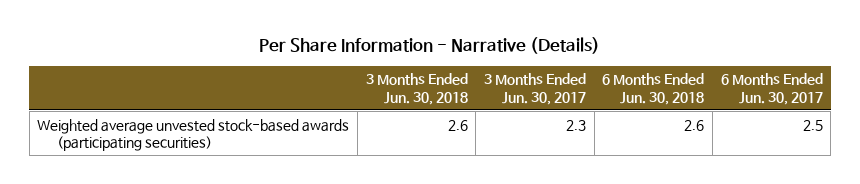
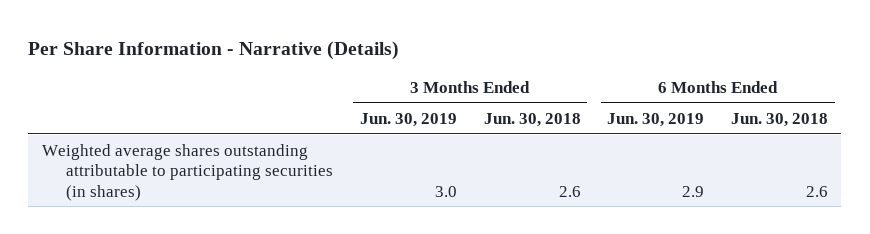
[484,73,587,105] 3 Months Ended Jun. 30, 2017 -> none
[720,73,823,105] 6 Months Ended Jun. 30, 2017 -> none
none -> [359,112,457,127] Jun. 30, 2019
none -> [607,112,705,127] Jun. 30, 2019
[37,118,350,152] Weighted average unvested stock-based awards (participating securities) -> [41,143,334,201] Weighted average shares outstanding attributable to participating securities (in shares)

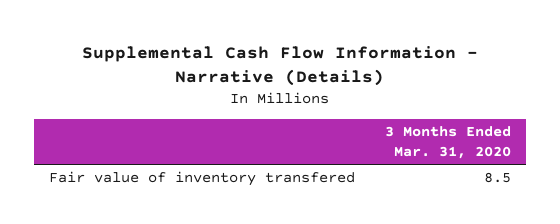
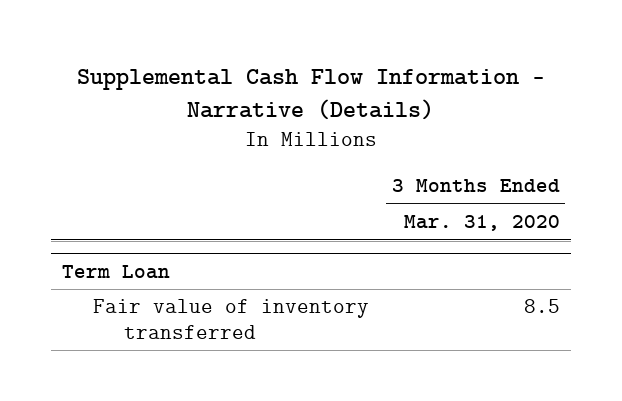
none -> [61,265,170,280] Term Loan
[49,171,356,187] Fair value of inventory transfered -> [93,299,370,339] Fair value of inventory transferred

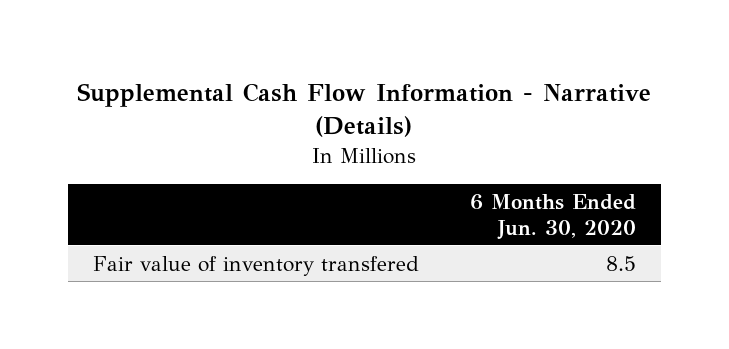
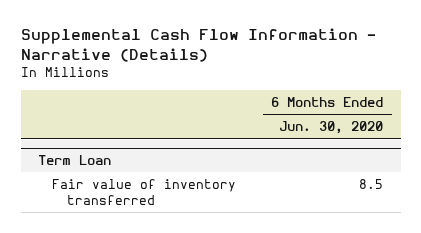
none -> [38,155,112,166] Term Loan
[93,255,420,276] Fair value of inventory transfered -> [52,179,237,206] Fair value of inventory transferred

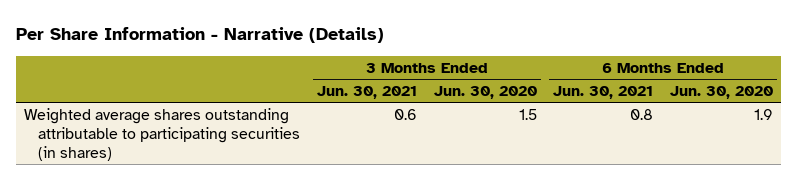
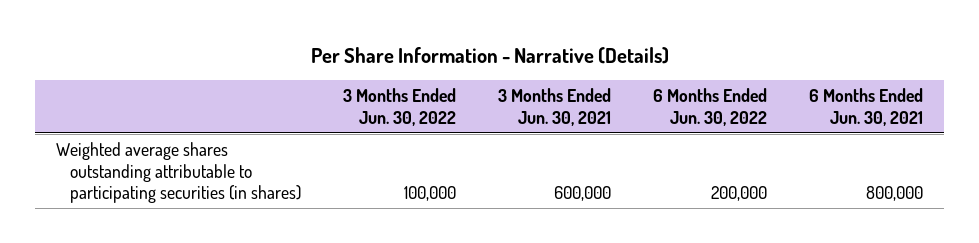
[433,86,537,100] Jun. 30, 2020 -> none
[670,86,774,100] Jun. 30, 2020 -> none
none -> [342,88,456,126] 3 Months Ended Jun. 30, 2022
none -> [652,88,767,126] 6 Months Ended Jun. 30, 2022
[393,108,417,120] 0.6 -> [553,185,611,201] 600,000
[630,108,654,120] 0.8 -> [865,185,923,201] 800,000

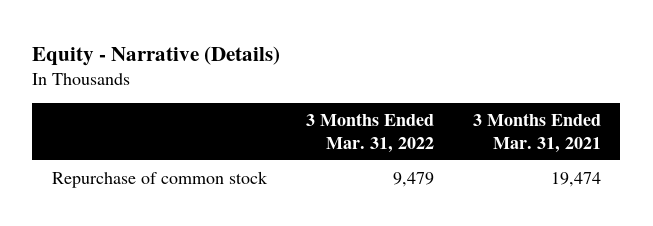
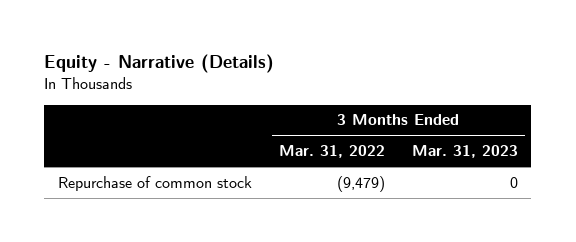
[472,113,601,154] 3 Months Ended Mar. 31, 2021 -> none
none -> [411,145,518,159] Mar. 31, 2023
[392,171,434,187] 9,479 -> [336,175,385,192] (9,479)

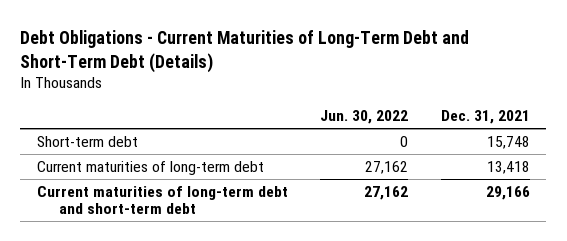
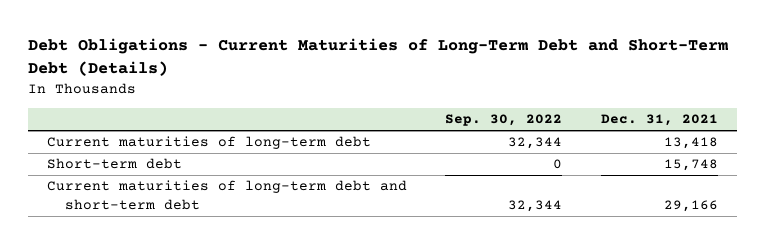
[320,110,409,125] Jun. 30, 2022 -> none
none -> [445,114,563,127] Sep. 30, 2022
[36,135,138,147] Short-term debt -> [46,158,182,170] Short-term debt

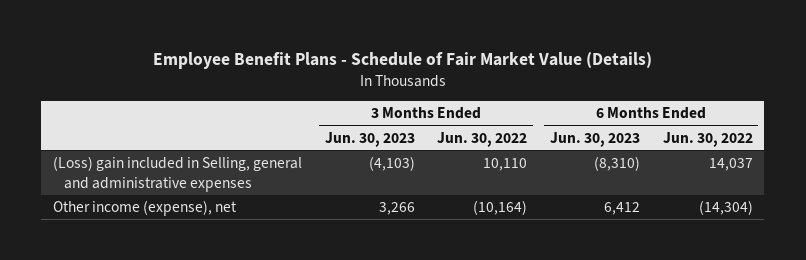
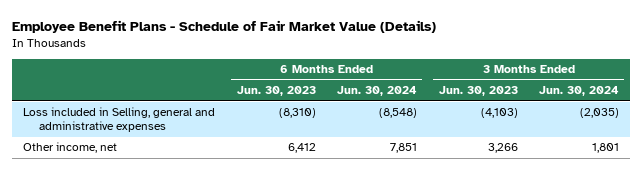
[437,131,528,147] Jun. 30, 2022 -> none
[662,131,753,147] Jun. 30, 2022 -> none
none -> [337,86,418,97] Jun. 30, 2024
none -> [539,86,620,97] Jun. 30, 2024
[52,156,302,192] (Loss) gain included in Selling, general and administrative expenses -> [23,107,216,133] Loss included in Selling, general and administrative expenses
[52,200,237,217] Other income (expense), net -> [23,142,118,154] Other income, net

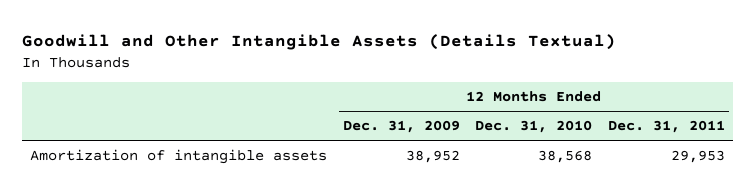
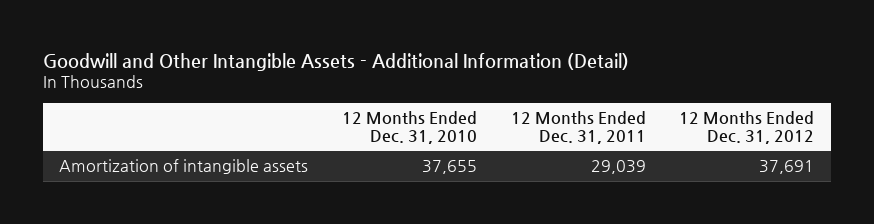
[22,34,617,51] Goodwill and Other Intangible Assets (Details Textual) -> [42,52,629,71] Goodwill and Other Intangible Assets - Additional Information (Detail)
[342,120,460,134] Dec. 31, 2009 -> none
none -> [679,110,815,144] 12 Months Ended Dec. 31, 2012
[538,150,593,164] 38,568 -> [422,160,478,175] 37,655
[671,150,726,164] 29,953 -> [590,160,646,175] 29,039

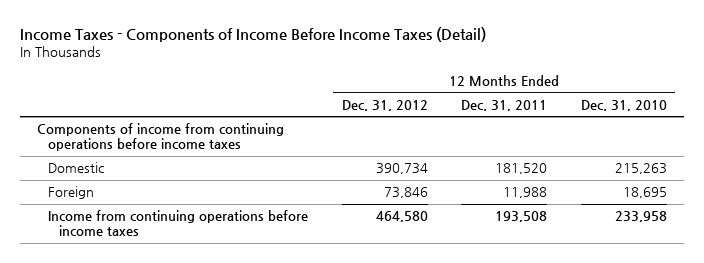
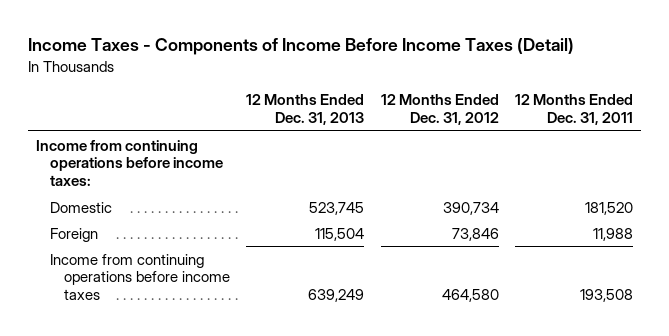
[580,99,667,111] Dec. 31, 2010 -> none
none -> [246,94,365,126] 12 Months Ended Dec. 31, 2013
[36,123,284,152] Components of income from continuing operations before income taxes -> [36,139,224,187] Income from continuing operations before income taxes:

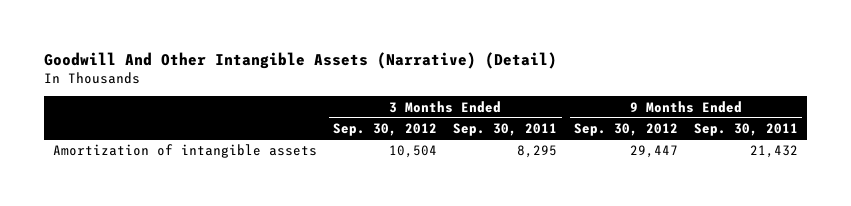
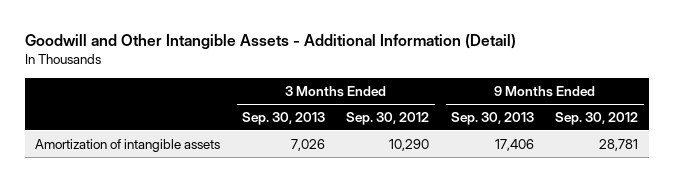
[44,52,558,70] Goodwill And Other Intangible Assets (Narrative) (Detail) -> [24,33,516,49] Goodwill and Other Intangible Assets - Additional Information (Detail)
[453,123,558,137] Sep. 30, 2011 -> none
[694,123,799,137] Sep. 30, 2011 -> none
none -> [241,111,325,125] Sep. 30, 2013
none -> [450,111,534,125] Sep. 30, 2013
[389,145,438,159] 10,504 -> [389,138,430,151] 10,290
[629,145,678,159] 29,447 -> [599,138,639,151] 28,781

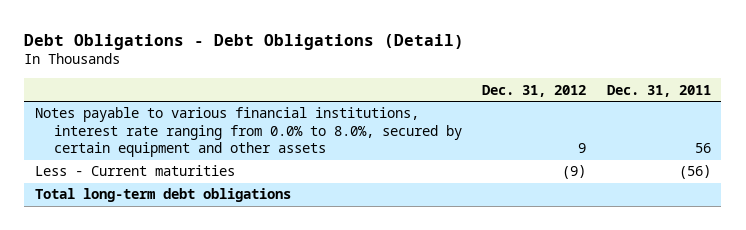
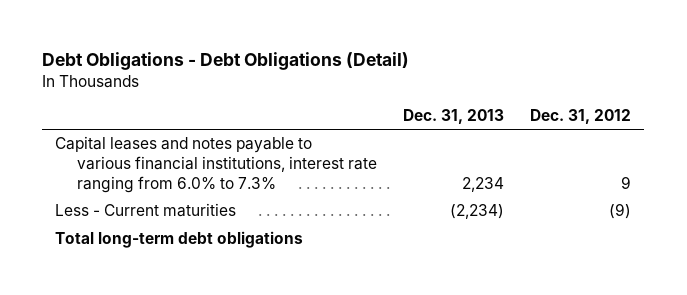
[606,84,711,97] Dec. 31, 2011 -> none
none -> [403,109,505,125] Dec. 31, 2013
[34,107,462,158] Notes payable to various financial institutions, interest rate ranging from 0.0% to 8.0%, secured by certain equipment and other assets -> [55,136,377,193] Capital leases and notes payable to various financial institutions, interest rate ranging from 6.0% to 7.3%

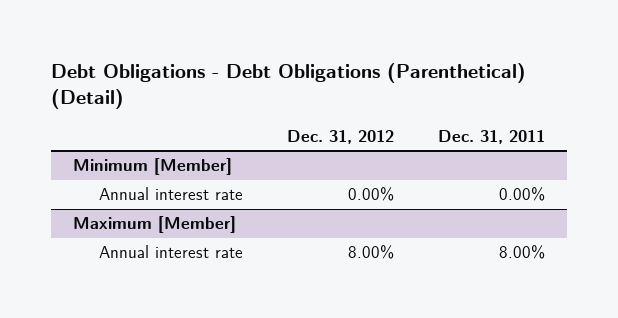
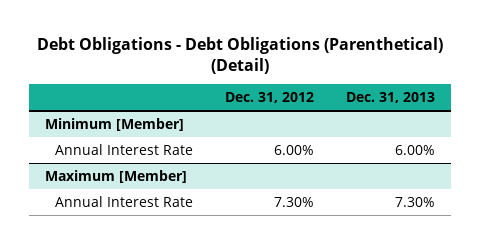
[438,129,546,144] Dec. 31, 2011 -> none
none -> [346,92,436,104] Dec. 31, 2013
[99,187,244,201] Annual interest rate -> [55,143,194,155] Annual Interest Rate
[348,187,395,202] 0.00% -> [274,144,315,155] 6.00%
[99,245,244,259] Annual interest rate -> [55,195,194,207] Annual Interest Rate
[348,245,395,260] 8.00% -> [274,196,315,207] 7.30%

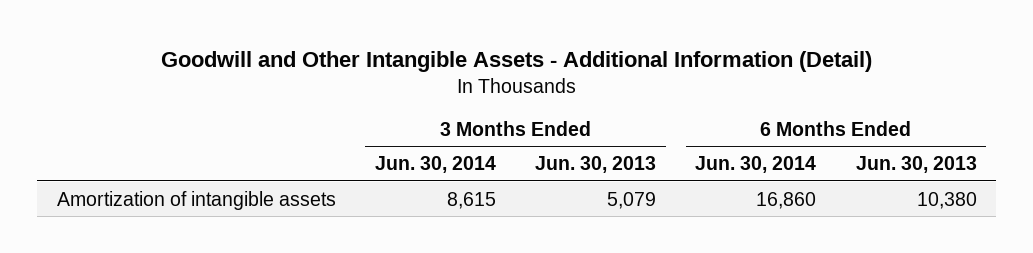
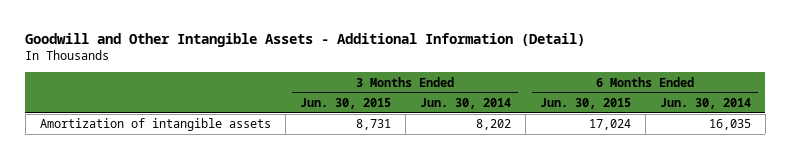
[535,156,657,174] Jun. 30, 2013 -> none
[855,156,977,174] Jun. 30, 2013 -> none
none -> [299,97,391,109] Jun. 30, 2015
none -> [539,97,631,109] Jun. 30, 2015
[446,191,496,209] 8,615 -> [475,119,511,131] 8,202
[756,191,817,209] 16,860 -> [708,119,751,131] 16,035

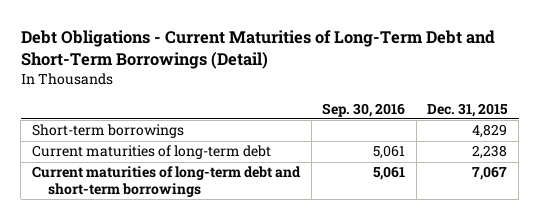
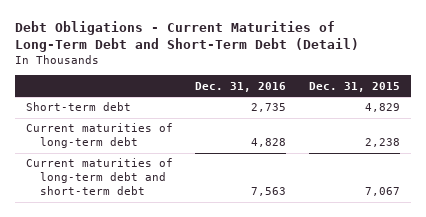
[20,29,495,69] Debt Obligations - Current Maturities of Long-Term Debt and Short-Term Borrowings (Detail) -> [14,20,359,53] Debt Obligations - Current Maturities of Long-Term Debt and Short-Term Debt (Detail)
[322,102,406,117] Sep. 30, 2016 -> none
none -> [195,81,287,92] Dec. 31, 2016
[31,124,184,139] Short-term borrowings -> [25,102,131,112] Short-term debt
[31,166,301,198] Current maturities of long-term debt and short-term borrowings -> [25,158,173,196] Current maturities of long-term debt and short-term debt

